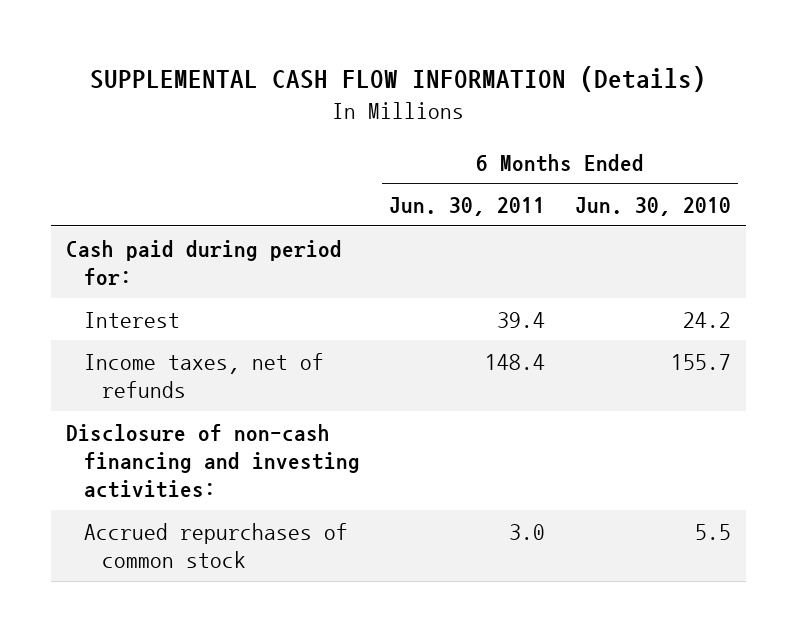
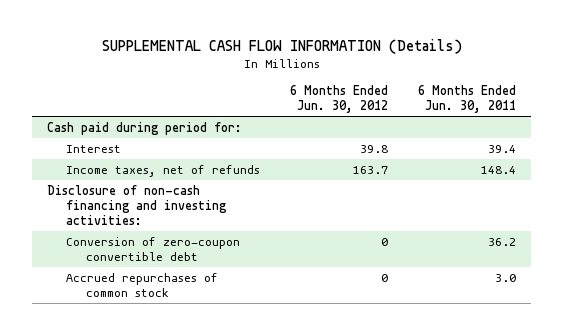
[574,196,731,216] Jun. 30, 2010 -> none
none -> [290,85,389,114] 6 Months Ended Jun. 30, 2012
none -> [66,236,241,261] Conversion of zero-coupon convertible debt

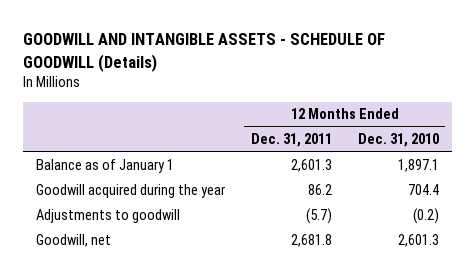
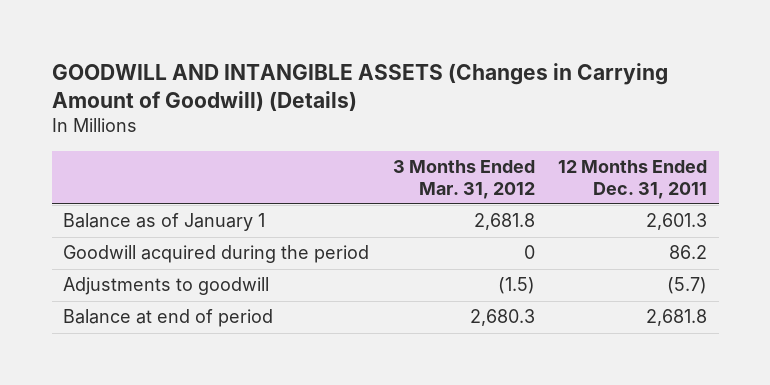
[22,33,385,72] GOODWILL AND INTANGIBLE ASSETS - SCHEDULE OF GOODWILL (Details) -> [51,62,668,111] GOODWILL AND INTANGIBLE ASSETS (Changes in Carrying Amount of Goodwill) (Details)
[357,133,439,148] Dec. 31, 2010 -> none
none -> [392,160,535,199] 3 Months Ended Mar. 31, 2012
[35,183,225,198] Goodwill acquired during the year -> [63,245,370,264] Goodwill acquired during the period
[35,233,111,247] Goodwill, net -> [63,309,274,328] Balance at end of period

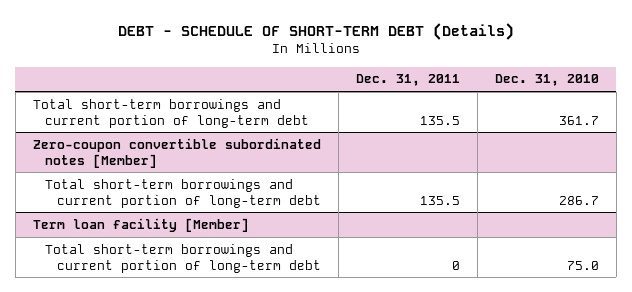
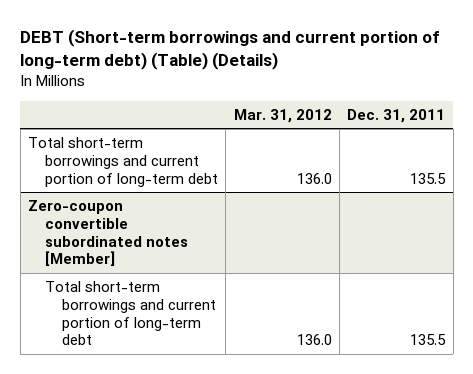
[117,22,514,40] DEBT - SCHEDULE OF SHORT-TERM DEBT (Details) -> [20,28,440,70] DEBT (Short-term borrowings and current portion of long-term debt) (Table) (Details)
[494,74,599,87] Dec. 31, 2010 -> none
none -> [233,108,332,123] Mar. 31, 2012
[32,217,249,232] Term loan facility [Member] -> none
[44,243,322,273] Total short-term borrowings and current portion of long-term debt -> none

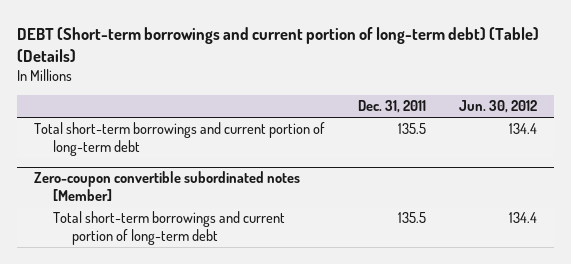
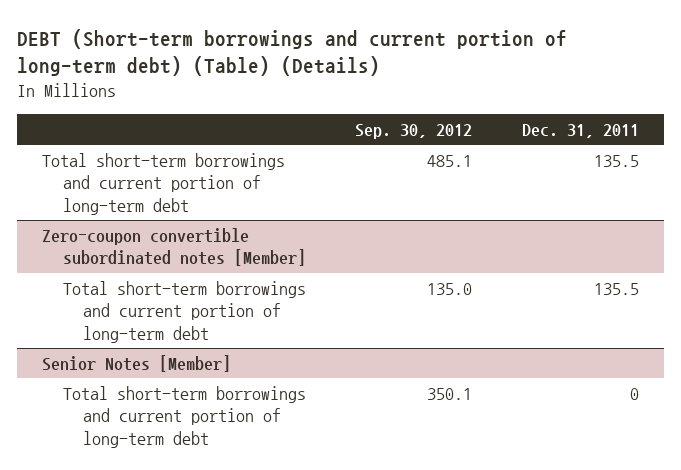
[459,100,538,114] Jun. 30, 2012 -> none
none -> [355,123,473,139] Sep. 30, 2012
none -> [41,354,231,372] Senior Notes [Member]
none -> [62,385,306,448] Total short-term borrowings and current portion of long-term debt

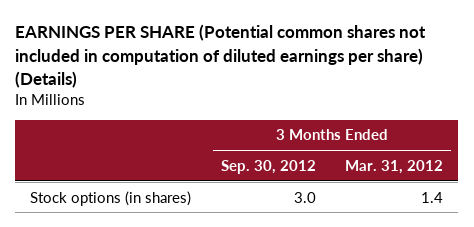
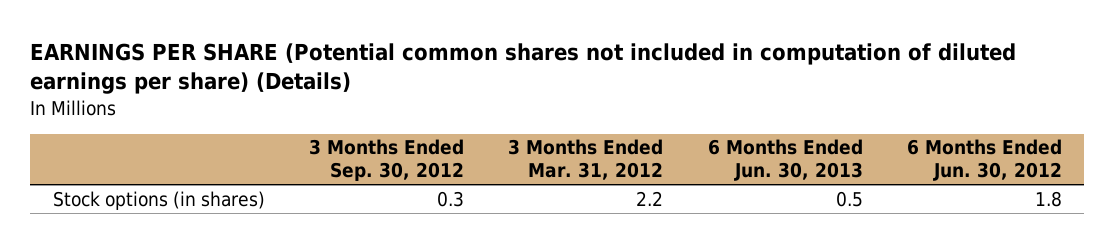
none -> [707,139,863,182] 6 Months Ended Jun. 30, 2013
none -> [907,139,1063,182] 6 Months Ended Jun. 30, 2012
[293,191,316,203] 3.0 -> [437,190,465,207] 0.3
[421,191,444,203] 1.4 -> [636,190,664,206] 2.2

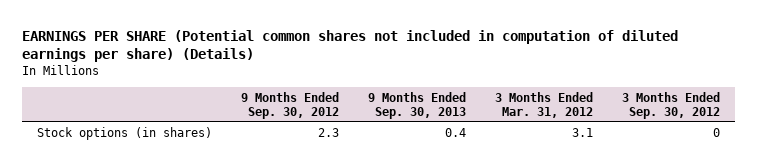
[707,139,863,182] 6 Months Ended Jun. 30, 2013 -> none
[907,139,1063,182] 6 Months Ended Jun. 30, 2012 -> none
none -> [240,91,339,119] 9 Months Ended Sep. 30, 2012
none -> [368,91,467,119] 9 Months Ended Sep. 30, 2013
[437,190,465,207] 0.3 -> [713,127,721,137] 0
[636,190,664,206] 2.2 -> [572,127,594,137] 3.1

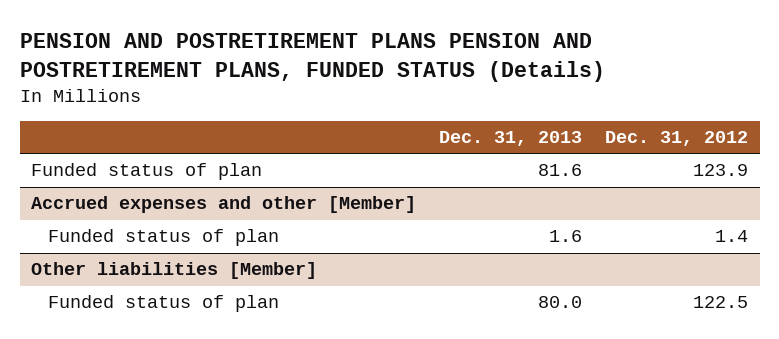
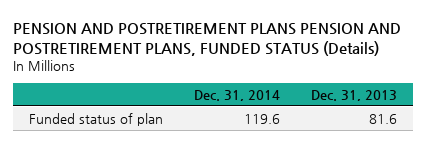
[605,131,749,147] Dec. 31, 2012 -> none
none -> [194,89,281,101] Dec. 31, 2014
[31,196,417,214] Accrued expenses and other [Member] -> none
[48,229,280,247] Funded status of plan -> none
[31,262,318,280] Other liabilities [Member] -> none
[48,295,280,313] Funded status of plan -> none

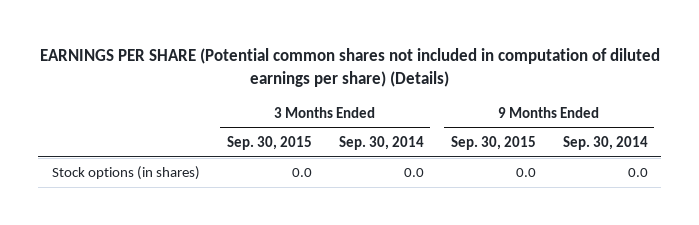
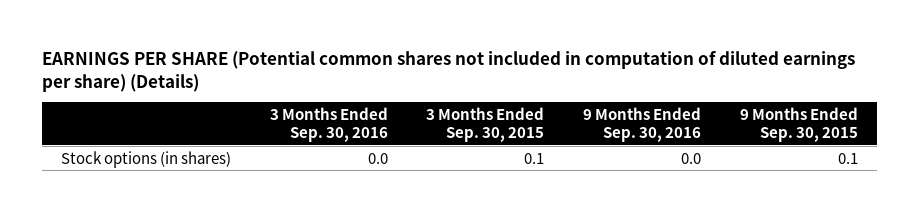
[338,136,424,151] Sep. 30, 2014 -> none
[562,136,648,151] Sep. 30, 2014 -> none
none -> [269,106,388,142] 3 Months Ended Sep. 30, 2016
none -> [583,106,702,142] 9 Months Ended Sep. 30, 2016
[291,168,312,178] 0.0 -> [524,152,545,164] 0.1
[515,168,536,178] 0.0 -> [837,152,858,164] 0.1

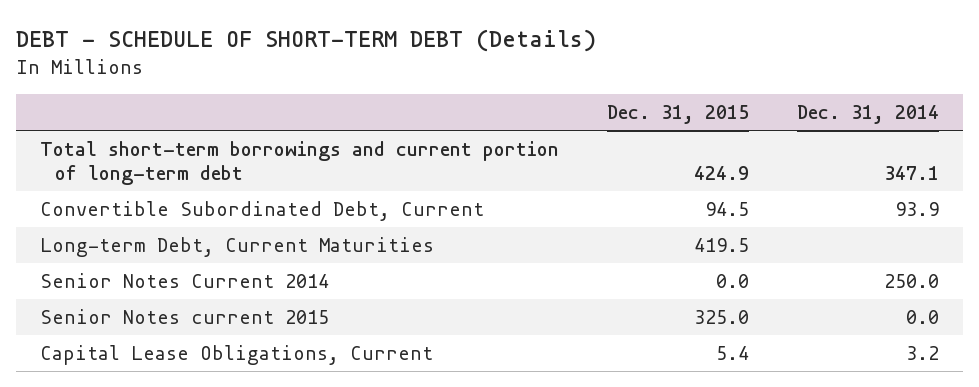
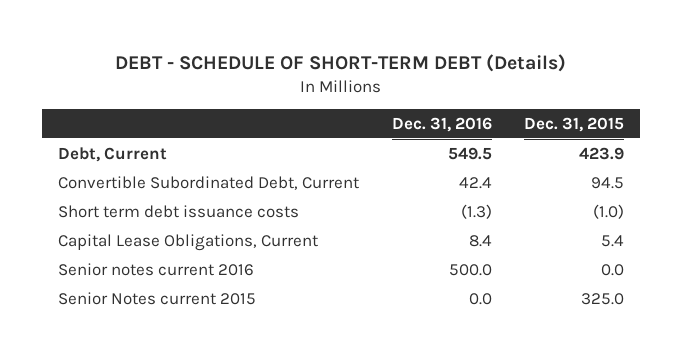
[796,104,939,124] Dec. 31, 2014 -> none
none -> [391,116,492,132] Dec. 31, 2016
[40,140,560,186] Total short-term borrowings and current portion of long-term debt -> [58,146,168,162] Debt, Current
[694,166,750,181] 424.9 -> [578,146,624,160] 423.9
[40,236,435,257] Long-term Debt, Current Maturities -> none
[40,272,330,288] Senior Notes Current 2014 -> none
none -> [58,204,300,218] Short term debt issuance costs
none -> [58,262,255,276] Senior notes current 2016
[40,308,330,324] Senior Notes current 2015 -> [58,291,257,305] Senior Notes current 2015

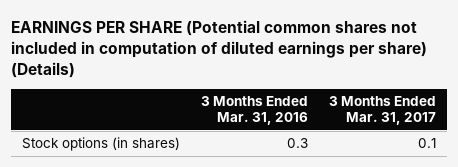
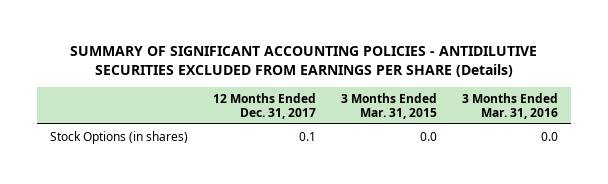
[11,19,428,78] EARNINGS PER SHARE (Potential common shares not included in computation of diluted earnings per share) (Details) -> [70,46,538,78] SUMMARY OF SIGNIFICANT ACCOUNTING POLICIES - ANTIDILUTIVE SECURITIES EXCLUDED FROM EARNINGS PER SHARE (Details)
[329,95,437,126] 3 Months Ended Mar. 31, 2017 -> none
none -> [213,92,317,120] 12 Months Ended Dec. 31, 2017
none -> [341,92,438,120] 3 Months Ended Mar. 31, 2015
[22,137,181,152] Stock options (in shares) -> [50,130,189,144] Stock Options (in shares)
[287,138,309,149] 0.3 -> [541,131,559,141] 0.0

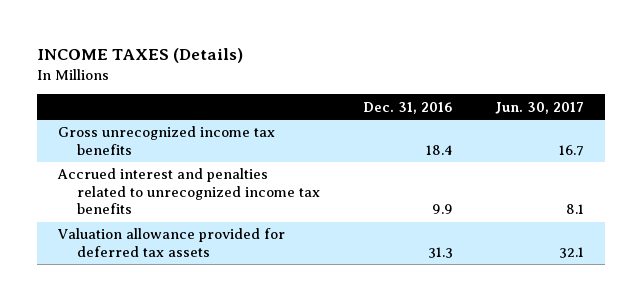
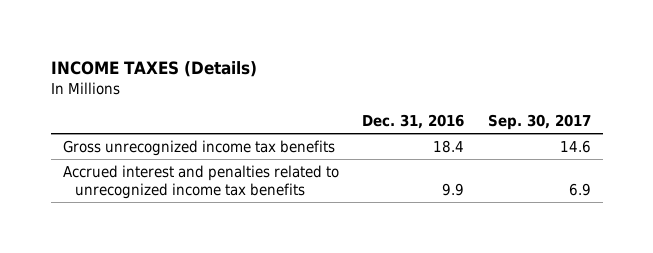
[495,101,585,114] Jun. 30, 2017 -> none
none -> [487,114,591,131] Sep. 30, 2017
[56,228,285,257] Valuation allowance provided for deferred tax assets -> none

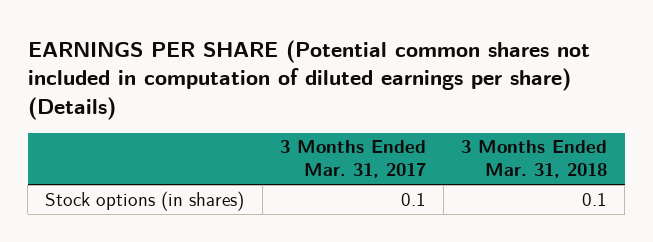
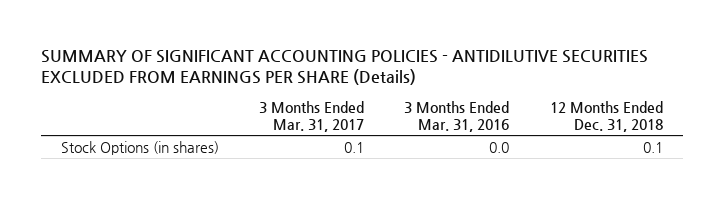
[27,39,590,121] EARNINGS PER SHARE (Potential common shares not included in computation of diluted earnings per share) (Details) -> [40,50,648,86] SUMMARY OF SIGNIFICANT ACCOUNTING POLICIES - ANTIDILUTIVE SECURITIES EXCLUDED FROM EARNINGS PER SHARE (Details)
[461,140,608,179] 3 Months Ended Mar. 31, 2018 -> none
none -> [404,100,510,132] 3 Months Ended Mar. 31, 2016
none -> [549,100,663,132] 12 Months Ended Dec. 31, 2018
[45,190,245,211] Stock options (in shares) -> [60,140,219,155] Stock Options (in shares)

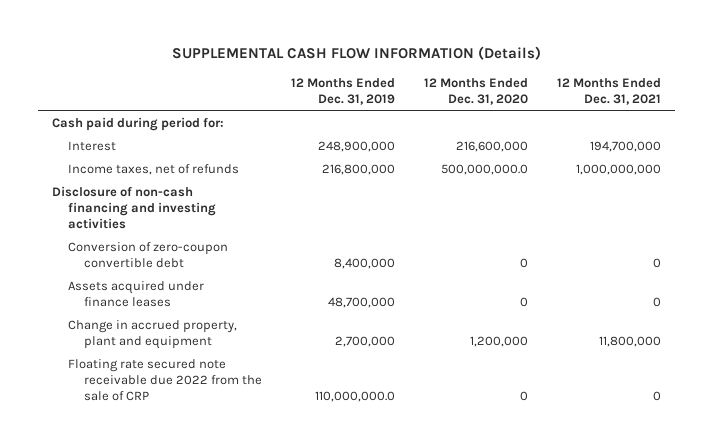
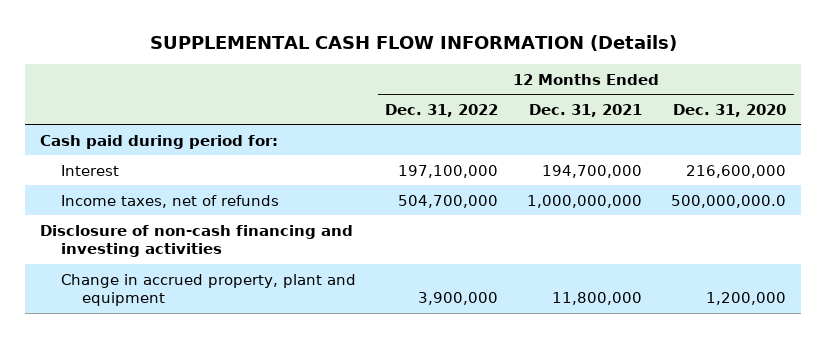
[291,77,396,105] 12 Months Ended Dec. 31, 2019 -> none
none -> [385,103,499,117] Dec. 31, 2022
[68,241,229,268] Conversion of zero-coupon convertible debt -> none
[68,280,205,307] Assets acquired under finance leases -> none
[68,358,263,401] Floating rate secured note receivable due 2022 from the sale of CRP -> none

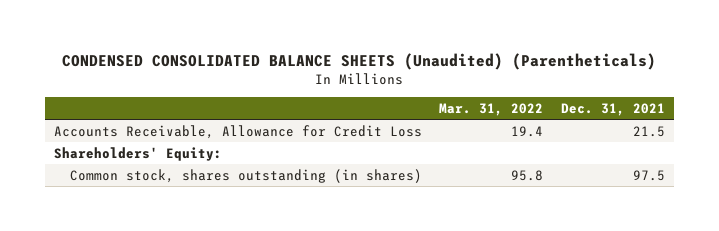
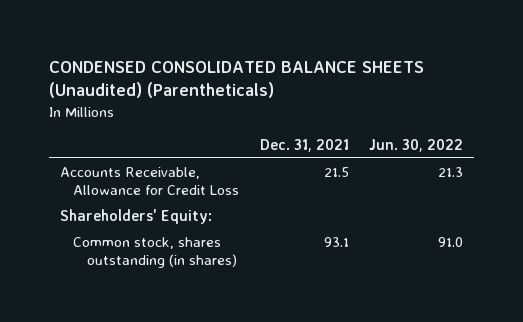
[439,102,544,116] Mar. 31, 2022 -> none
none -> [369,138,464,152] Jun. 30, 2022
[632,169,665,181] 97.5 -> [323,237,349,248] 93.1

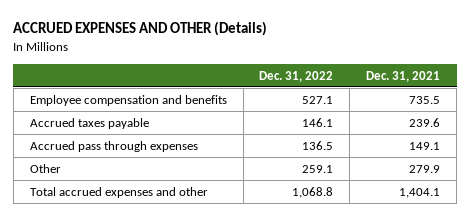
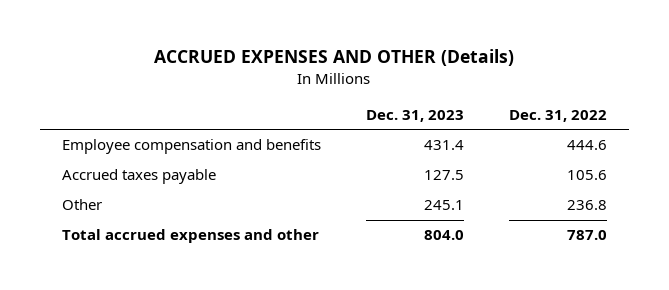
[366,70,441,82] Dec. 31, 2021 -> none
none -> [365,109,464,122] Dec. 31, 2023
[29,140,198,152] Accrued pass through expenses -> none
[302,95,334,104] 527.1 -> [566,140,607,151] 444.6
[302,117,334,127] 146.1 -> [566,170,607,181] 105.6
[302,164,334,173] 259.1 -> [566,200,607,211] 236.8
[292,186,334,198] 1,068.8 -> [566,230,607,241] 787.0

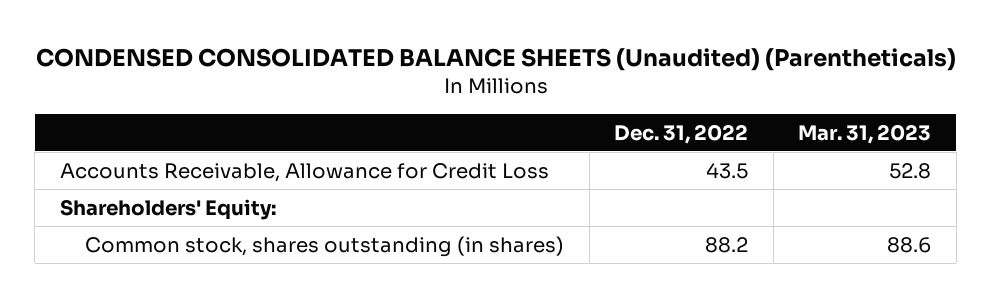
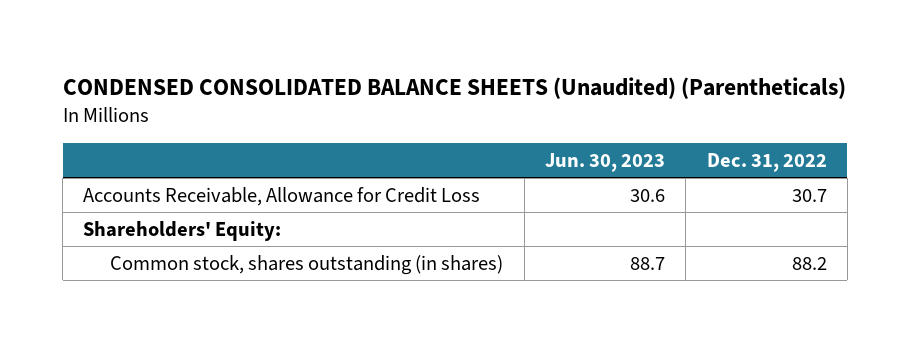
[798,123,932,144] Mar. 31, 2023 -> none
none -> [545,152,666,172] Jun. 30, 2023
[706,162,749,179] 43.5 -> [791,188,827,202] 30.7

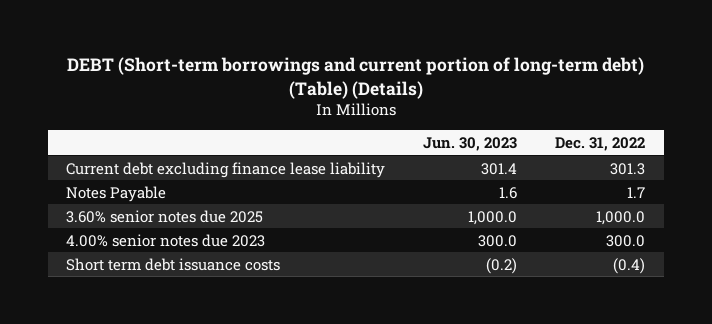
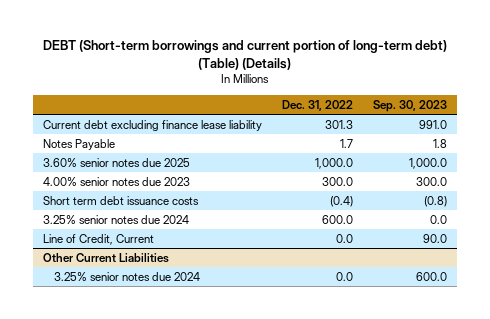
[423,136,518,151] Jun. 30, 2023 -> none
none -> [372,99,447,112] Sep. 30, 2023
none -> [42,214,189,224] 3.25% senior notes due 2024
none -> [42,233,154,245] Line of Credit, Current
none -> [42,252,169,263] Other Current Liabilities
none -> [53,271,200,281] 3.25% senior notes due 2024

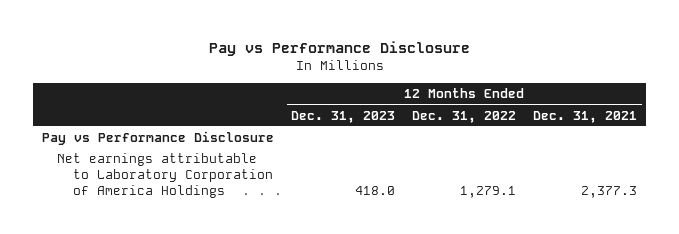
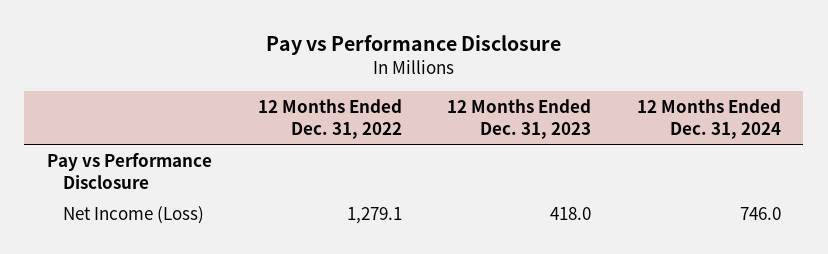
[533,110,638,123] Dec. 31, 2021 -> none
none -> [636,98,781,139] 12 Months Ended Dec. 31, 2024
[57,153,273,198] Net earnings attributable to Laboratory Corporation of America Holdings -> [62,206,204,225] Net Income (Loss)

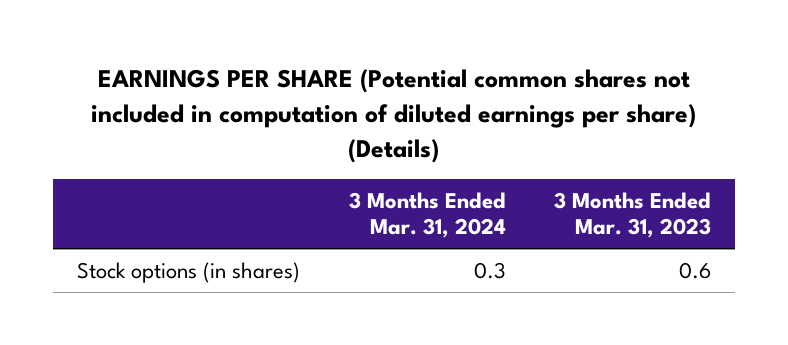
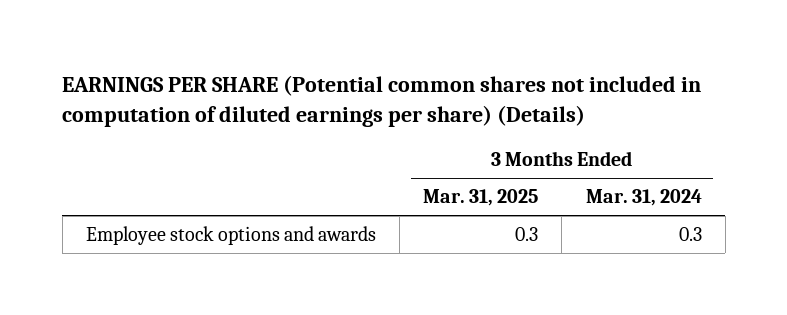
[554,192,712,239] 3 Months Ended Mar. 31, 2023 -> none
none -> [423,189,539,207] Mar. 31, 2025
[76,261,300,283] Stock options (in shares) -> [85,225,376,245] Employee stock options and awards

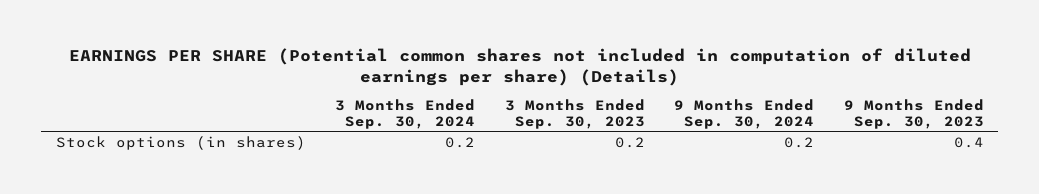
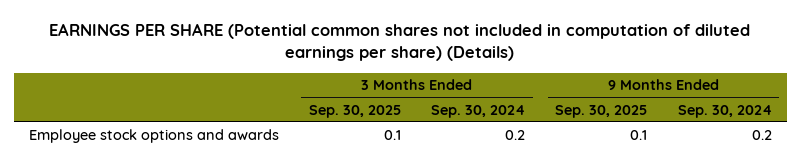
[504,99,645,129] 3 Months Ended Sep. 30, 2023 -> none
[843,99,984,129] 9 Months Ended Sep. 30, 2023 -> none
none -> [308,104,401,118] Sep. 30, 2025
none -> [555,104,648,118] Sep. 30, 2025
[55,135,306,150] Stock options (in shares) -> [28,129,279,144] Employee stock options and awards

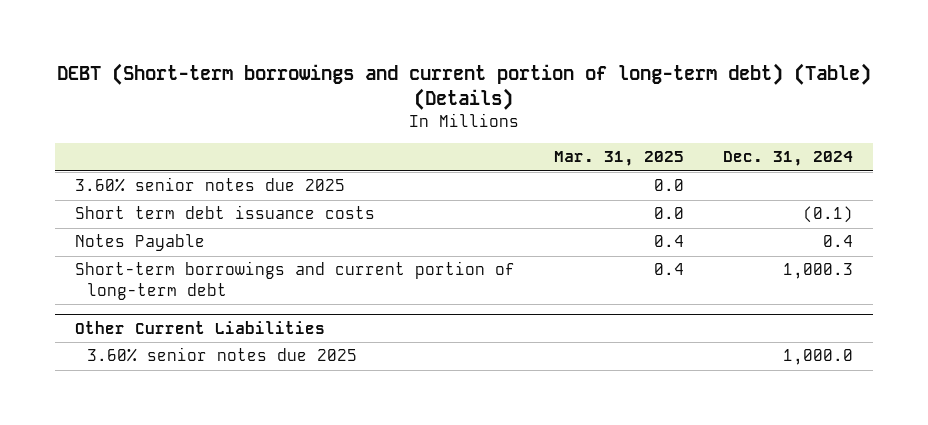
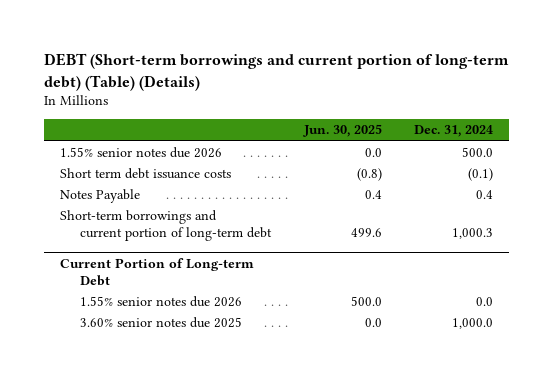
[553,151,684,167] Mar. 31, 2025 -> none
none -> [302,124,382,138] Jun. 30, 2025
[74,177,345,193] 3.60% senior notes due 2025 -> none
none -> [60,147,223,159] 1.55% senior notes due 2026
[74,320,325,334] Other Current Liabilities -> none
none -> [60,257,255,286] Current Portion of Long-term Debt
none -> [80,296,243,308] 1.55% senior notes due 2026

